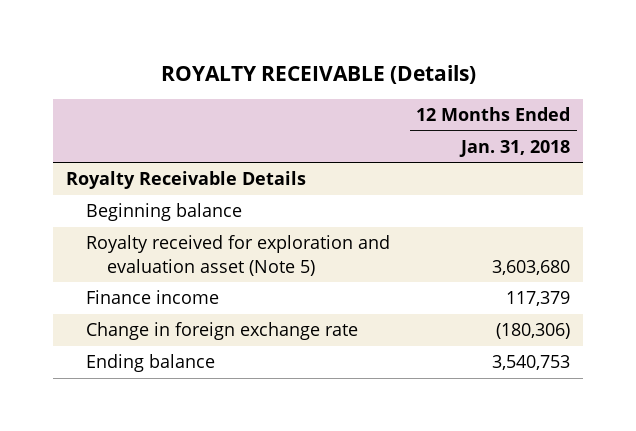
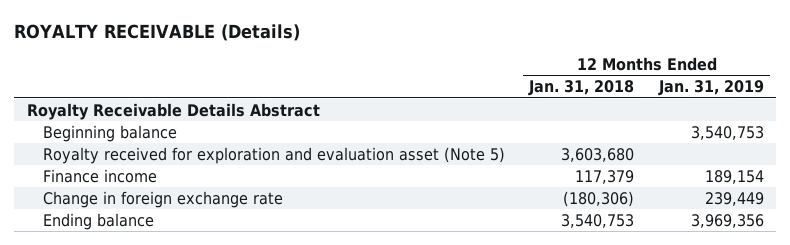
none -> [657,80,764,97] Jan. 31, 2019
[65,171,306,190] Royalty Receivable Details -> [26,102,320,120] Royalty Receivable Details Abstract

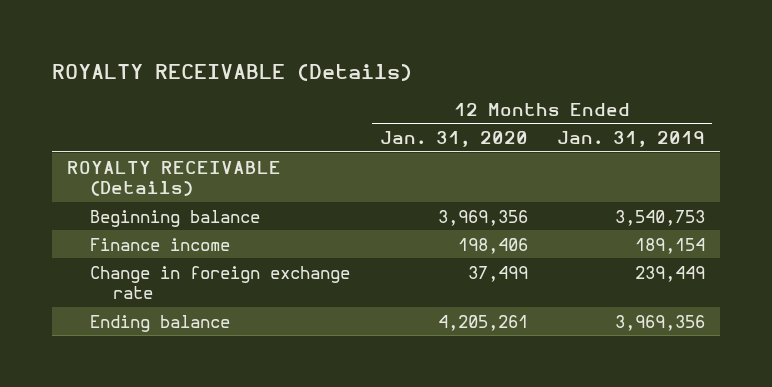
[528,80,635,97] Jan. 31, 2018 -> none
none -> [379,131,528,148] Jan. 31, 2020
[26,102,320,120] Royalty Receivable Details Abstract -> [66,160,281,197] ROYALTY RECEIVABLE (Details)
[43,146,506,164] Royalty received for exploration and evaluation asset (Note 5) -> none

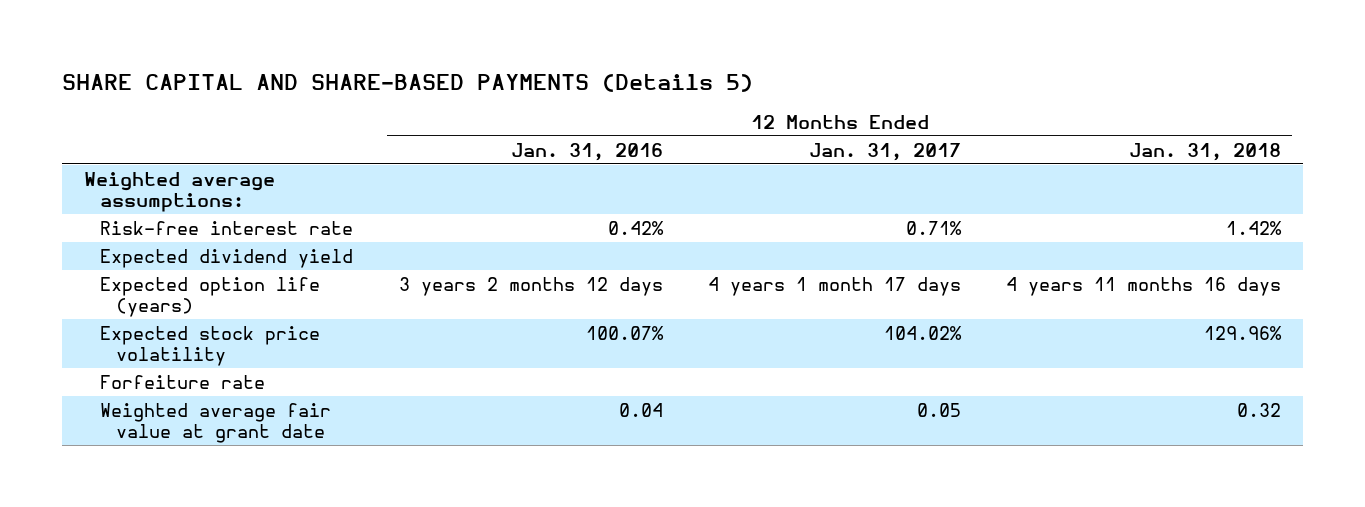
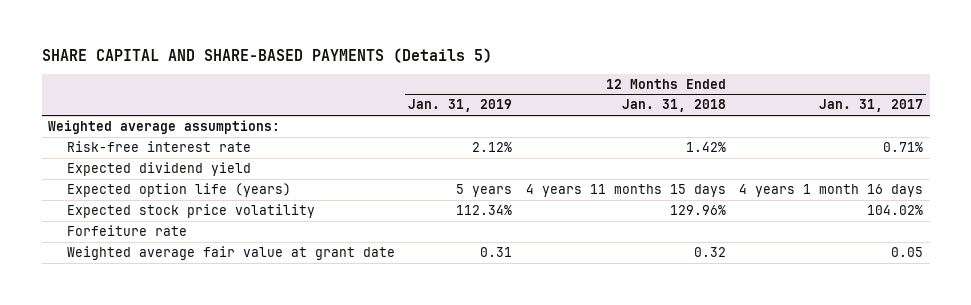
[510,142,663,161] Jan. 31, 2016 -> none
none -> [408,99,513,113] Jan. 31, 2019
[707,276,961,296] 4 years 1 month 17 days -> [738,184,923,198] 4 years 1 month 16 days
[1005,276,1281,296] 4 years 11 months 16 days -> [525,184,726,198] 4 years 11 months 15 days

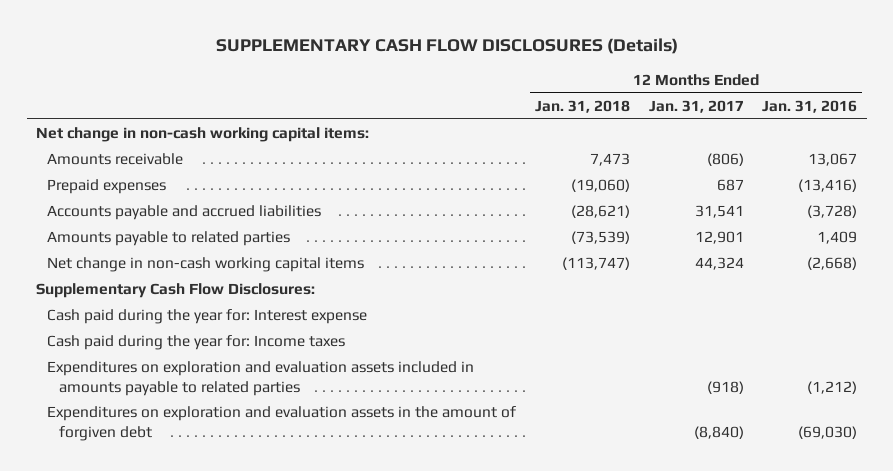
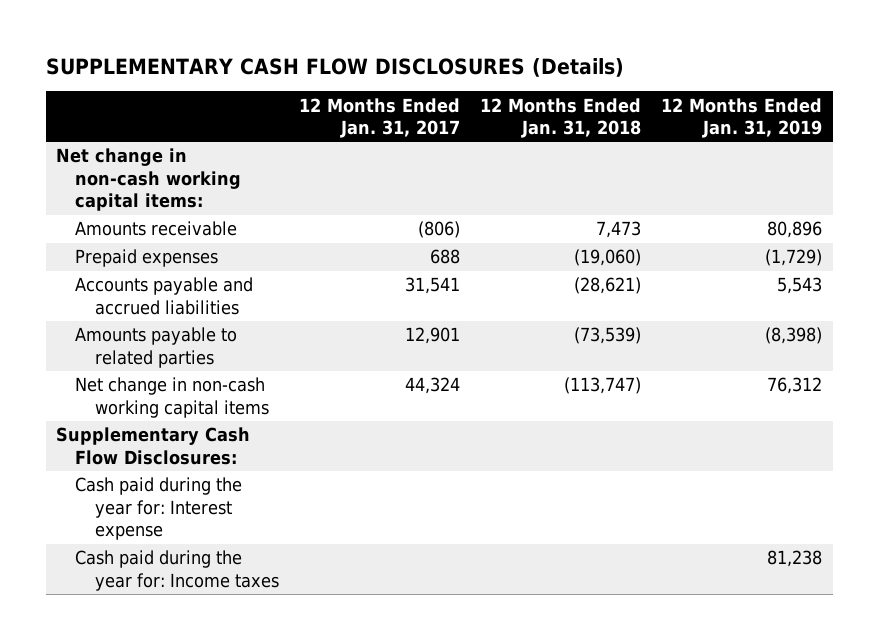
[762,100,858,114] Jan. 31, 2016 -> none
none -> [661,97,823,139] 12 Months Ended Jan. 31, 2019
[716,179,744,192] 687 -> [430,249,461,265] 688
[47,361,475,396] Expenditures on exploration and evaluation assets included in amounts payable to related parties -> none
[47,406,517,441] Expenditures on exploration and evaluation assets in the amount of forgiven debt -> none

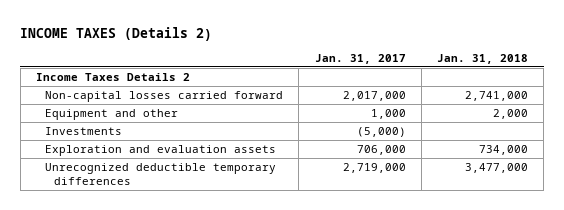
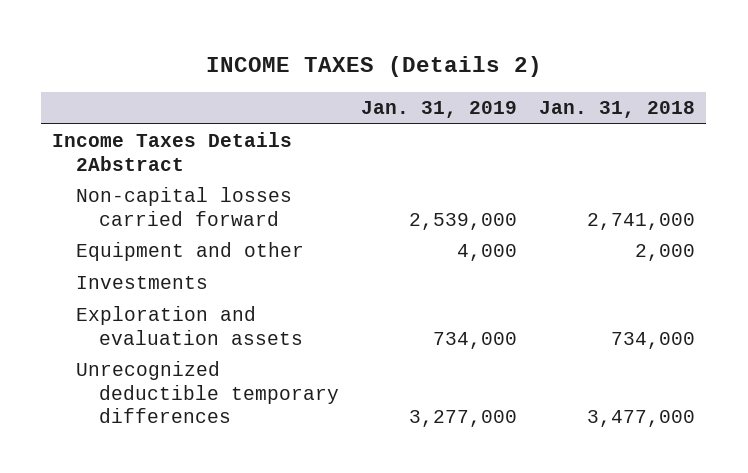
[314,53,406,64] Jan. 31, 2017 -> none
none -> [361,101,518,119] Jan. 31, 2019
[35,73,190,82] Income Taxes Details 2 -> [52,132,293,171] Income Taxes Details 2Abstract

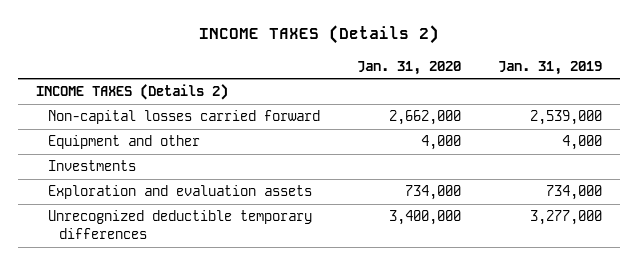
[539,101,696,119] Jan. 31, 2018 -> none
none -> [356,60,461,75] Jan. 31, 2020
[52,132,293,171] Income Taxes Details 2Abstract -> [36,84,229,101] INCOME TAXES (Details 2)

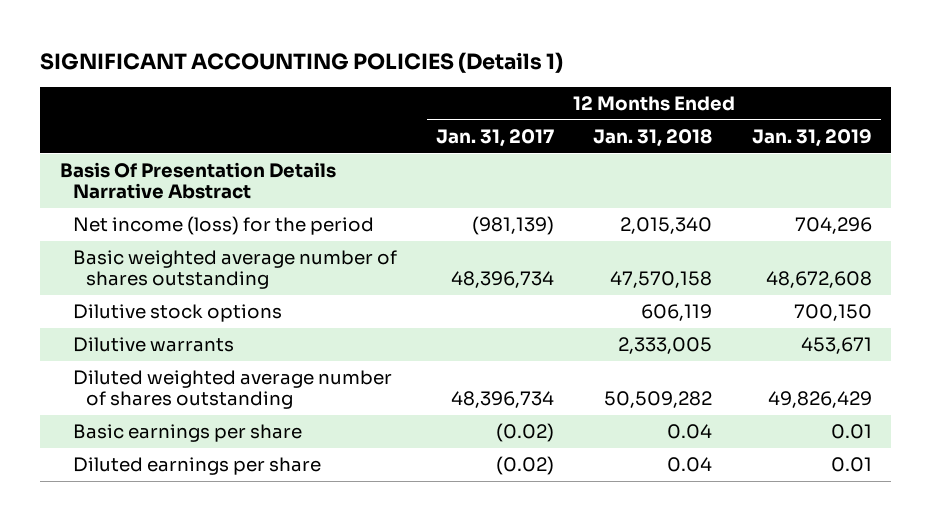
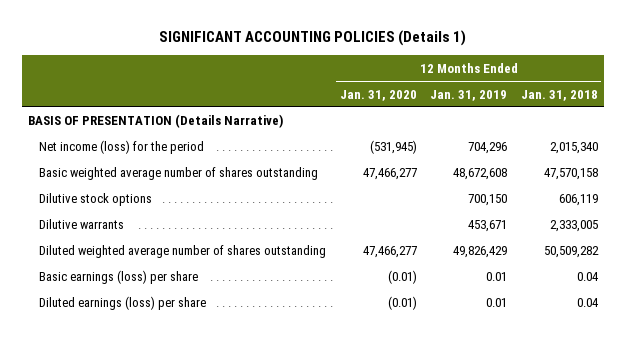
[436,128,555,147] Jan. 31, 2017 -> none
none -> [339,89,417,101] Jan. 31, 2020
[59,162,336,200] Basis Of Presentation Details Narrative Abstract -> [28,114,284,129] BASIS OF PRESENTATION (Details Narrative)
[73,424,303,443] Basic earnings per share -> [39,270,199,285] Basic earnings (loss) per share
[73,457,322,476] Diluted earnings per share -> [39,296,207,311] Diluted earnings (loss) per share

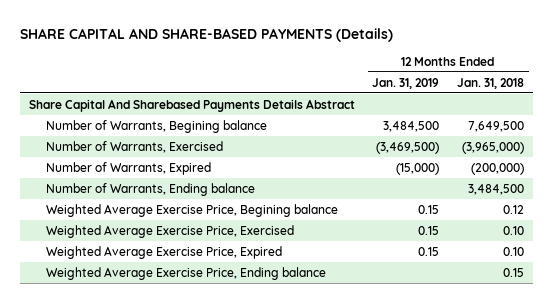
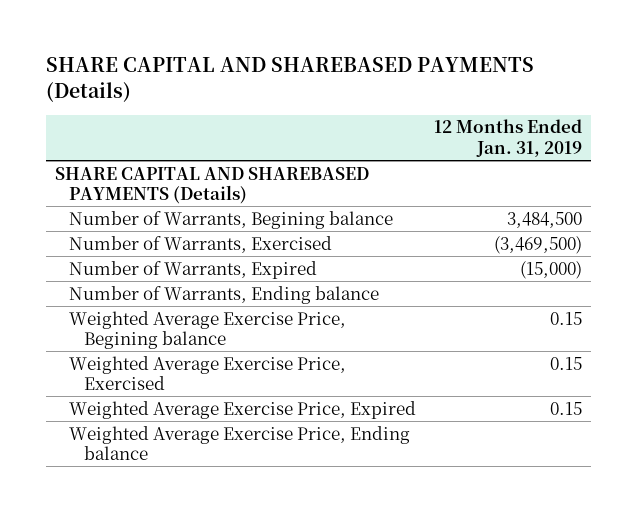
[19,27,393,42] SHARE CAPITAL AND SHARE-BASED PAYMENTS (Details) -> [45,56,534,103] SHARE CAPITAL AND SHAREBASED PAYMENTS (Details)
[457,77,525,89] Jan. 31, 2018 -> none
[28,98,355,112] Share Capital And Sharebased Payments Details Abstract -> [54,166,369,205] SHARE CAPITAL AND SHAREBASED PAYMENTS (Details)

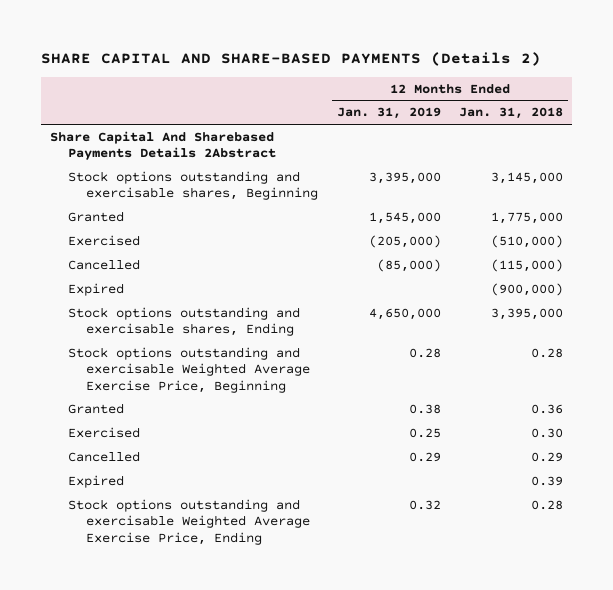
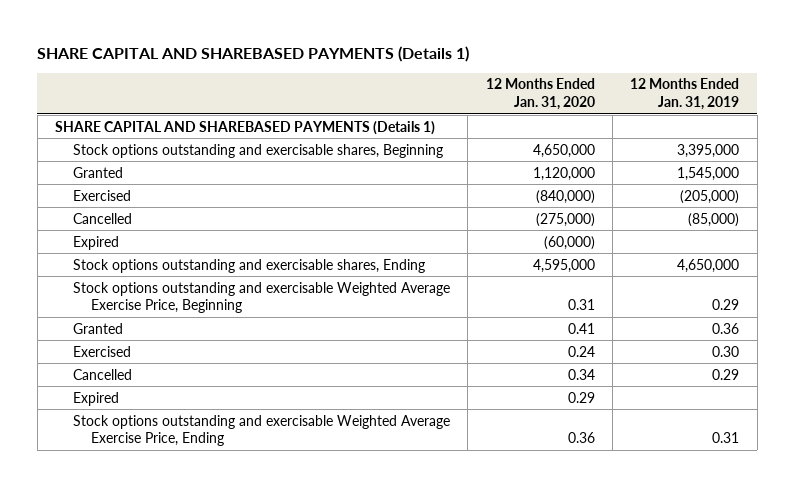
[40,51,541,66] SHARE CAPITAL AND SHARE-BASED PAYMENTS (Details 2) -> [37,45,470,62] SHARE CAPITAL AND SHAREBASED PAYMENTS (Details 1)
[458,107,563,120] Jan. 31, 2018 -> none
none -> [485,78,595,111] 12 Months Ended Jan. 31, 2020
[50,130,277,161] Share Capital And Sharebased Payments Details 2Abstract -> [54,120,435,135] SHARE CAPITAL AND SHAREBASED PAYMENTS (Details 1)
[408,347,441,358] 0.28 -> [712,299,740,311] 0.29
[408,403,441,414] 0.38 -> [712,322,740,334] 0.36
[408,427,441,438] 0.25 -> [712,345,740,357] 0.30
[408,499,441,510] 0.32 -> [712,432,740,444] 0.31

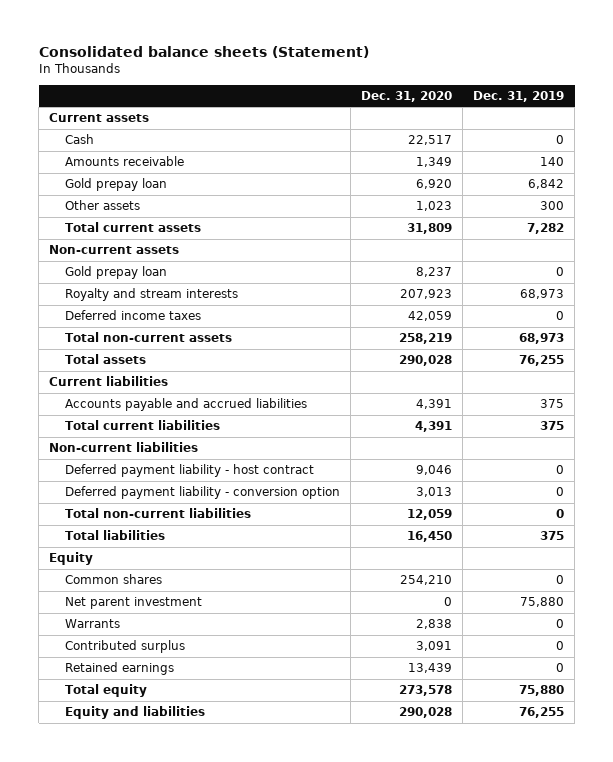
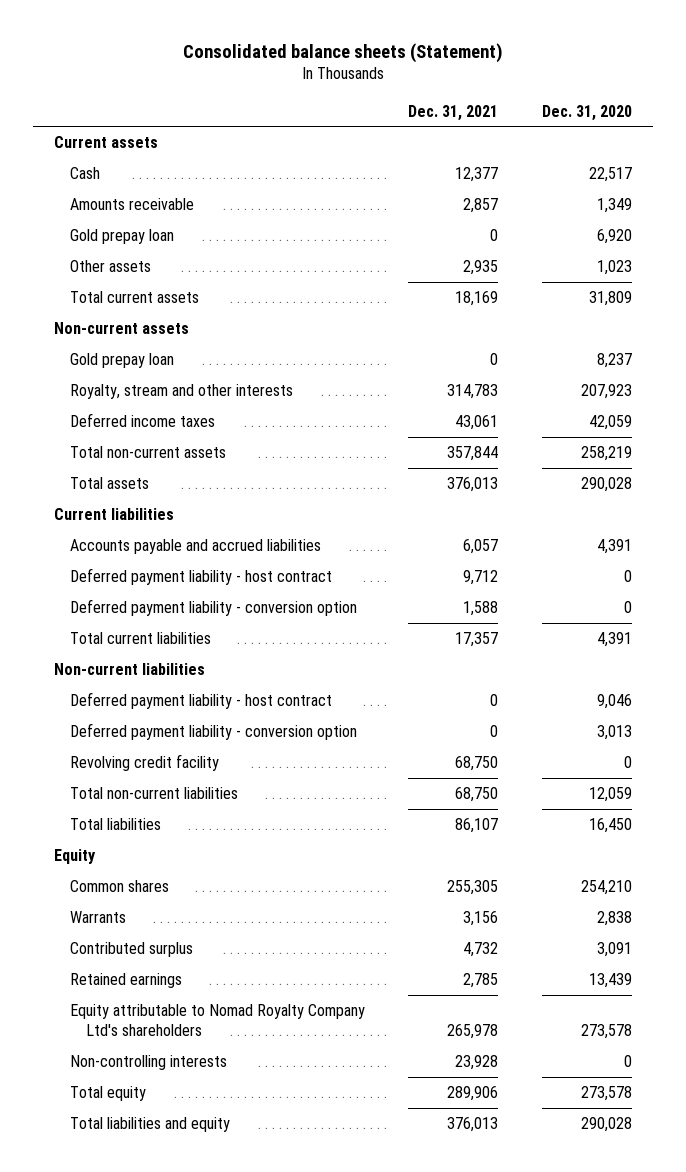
[473,90,565,102] Dec. 31, 2019 -> none
none -> [408,104,499,121] Dec. 31, 2021
[65,288,239,302] Royalty and stream interests -> [70,384,294,400] Royalty, stream and other interests
none -> [70,568,333,586] Deferred payment liability - host contract
none -> [70,599,358,617] Deferred payment liability - conversion option
none -> [70,754,220,772] Revolving credit facility
[65,597,203,610] Net parent investment -> none
none -> [70,1004,366,1037] Equity attributable to Nomad Royalty Company Ltd's shareholders
none -> [70,1055,228,1071] Non-controlling interests
[65,706,206,720] Equity and liabilities -> [70,1117,231,1133] Total liabilities and equity

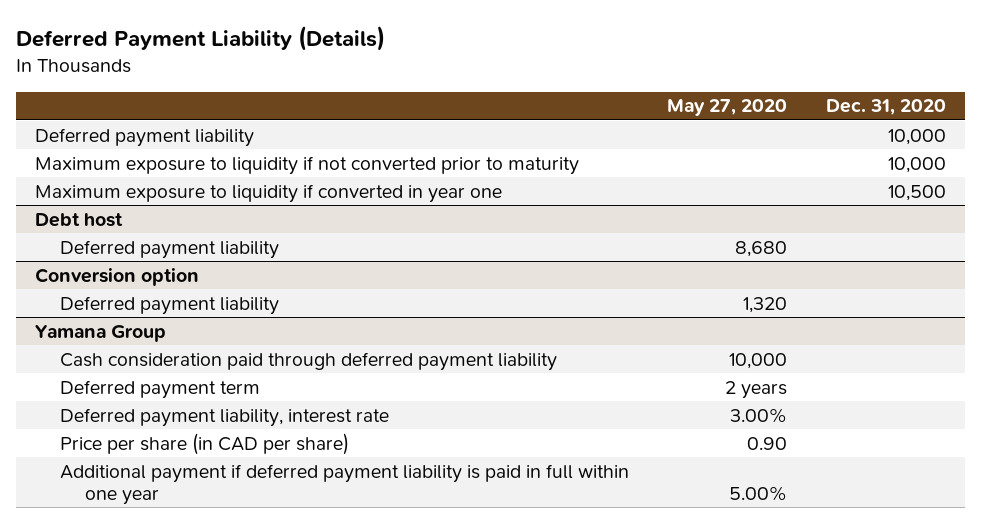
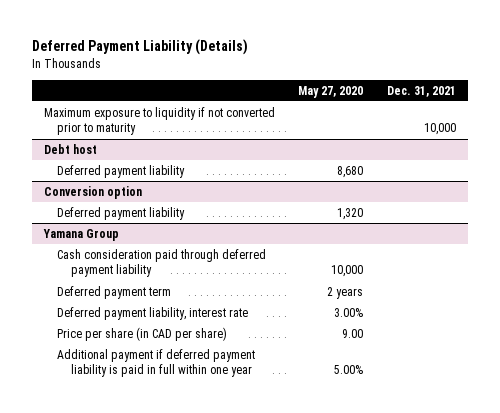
[825,99,946,116] Dec. 31, 2020 -> none
none -> [386,85,456,97] Dec. 31, 2021
[35,127,255,147] Deferred payment liability -> none
[35,183,503,203] Maximum exposure to liquidity if converted in year one -> none
[747,436,788,450] 0.90 -> [342,328,364,338] 9.00

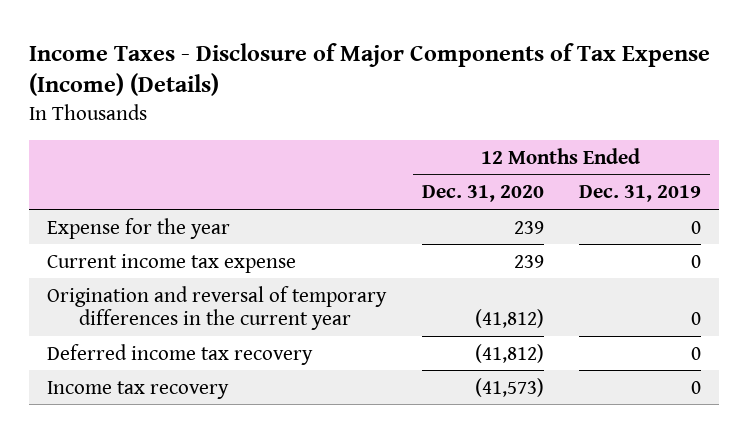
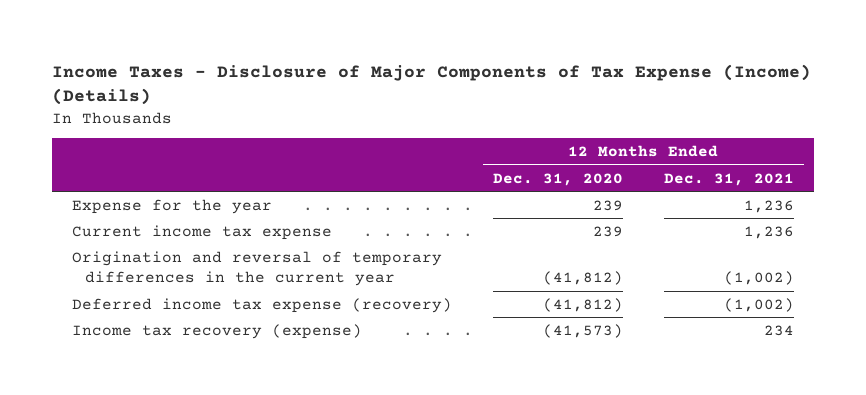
[579,185,702,203] Dec. 31, 2019 -> none
none -> [663,172,794,186] Dec. 31, 2021
[47,343,314,365] Deferred income tax recovery -> [72,297,453,313] Deferred income tax expense (recovery)
[47,380,230,399] Income tax recovery -> [72,323,363,339] Income tax recovery (expense)

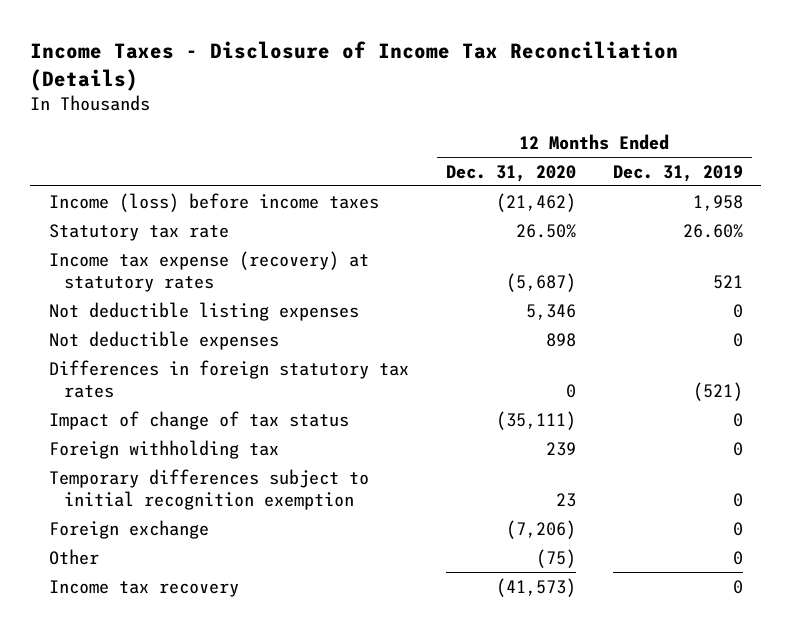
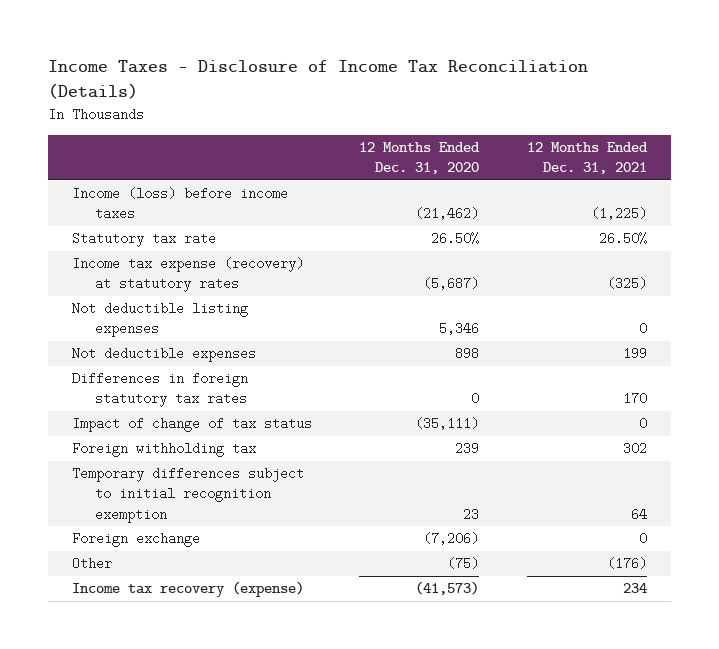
[612,164,743,182] Dec. 31, 2019 -> none
none -> [527,142,649,175] 12 Months Ended Dec. 31, 2021
[48,579,239,597] Income tax recovery -> [71,581,304,598] Income tax recovery (expense)

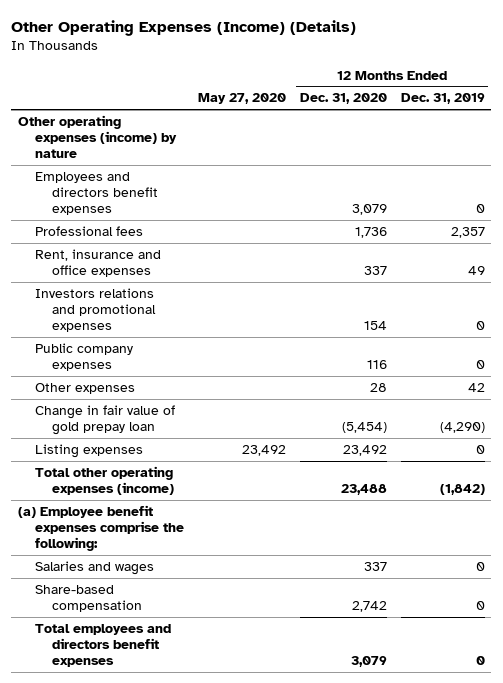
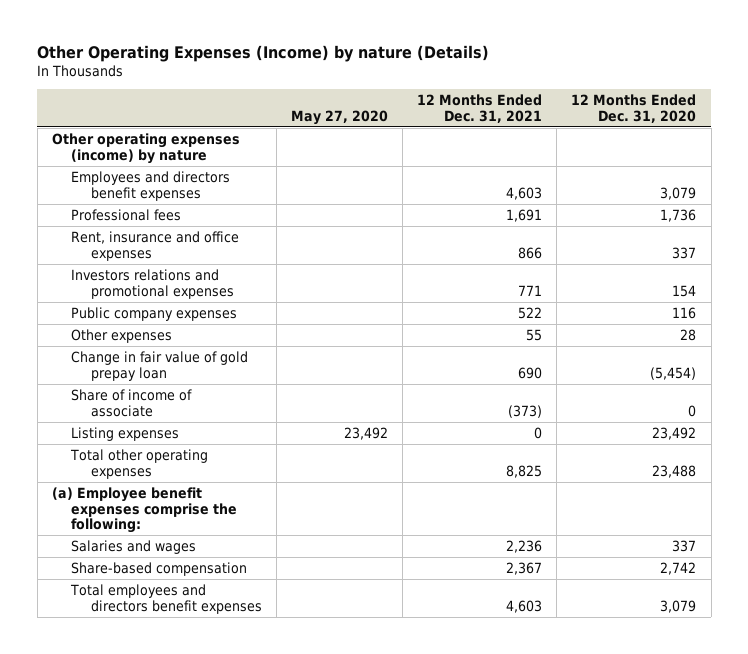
[11,20,357,37] Other Operating Expenses (Income) (Details) -> [37,44,490,62] Other Operating Expenses (Income) by nature (Details)
[400,93,485,105] Dec. 31, 2019 -> none
none -> [417,94,543,123] 12 Months Ended Dec. 31, 2021
none -> [71,388,193,417] Share of income of associate
[35,465,175,495] Total other operating expenses (income) -> [70,448,209,479] Total other operating expenses

